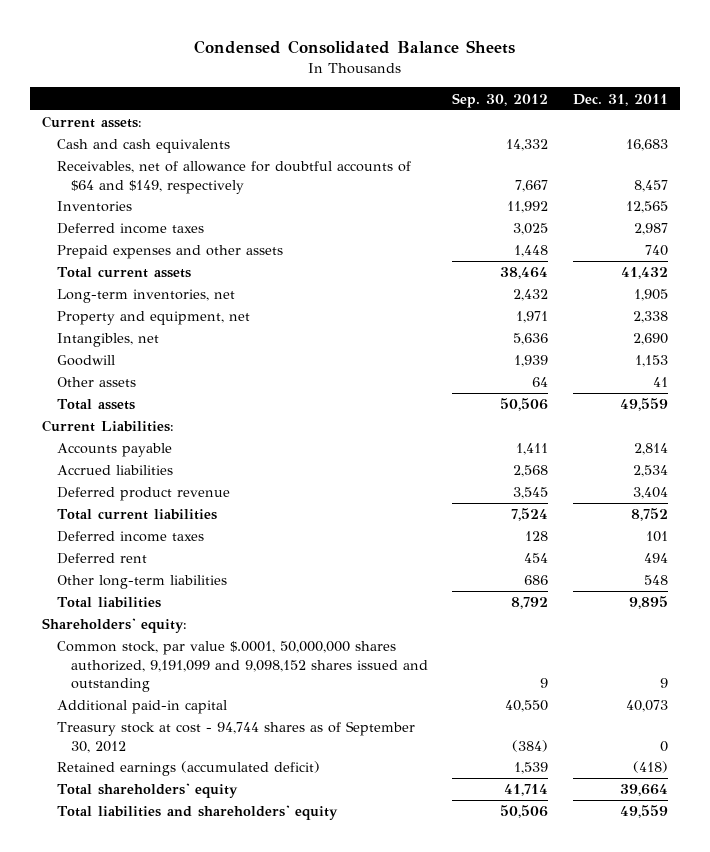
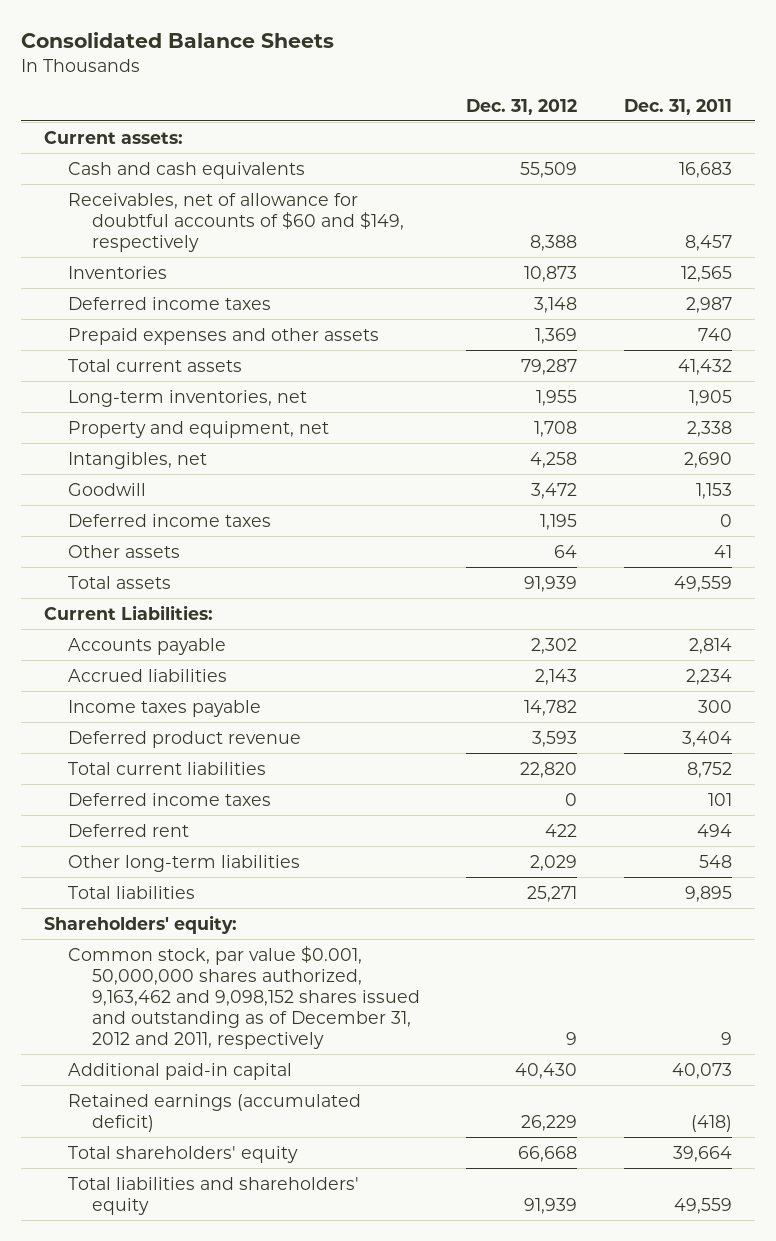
[194,39,516,54] Condensed Consolidated Balance Sheets -> [20,32,334,49] Consolidated Balance Sheets
[452,92,549,108] Sep. 30, 2012 -> none
none -> [466,98,578,115] Dec. 31, 2012
[56,161,411,194] Receivables, net of allowance for doubtful accounts of $64 and $149, respectively -> [67,192,404,252] Receivables, net of allowance for doubtful accounts of $60 and $149, respectively
none -> [67,513,271,527] Deferred income taxes
[632,465,668,478] 2,534 -> [685,668,732,685] 2,234
none -> [67,699,261,717] Income taxes payable
[56,641,428,692] Common stock, par value $.0001, 50,000,000 shares authorized, 9,191,099 and 9,098,152 shares issued and outstanding -> [67,945,420,1049] Common stock, par value $0.001, 50,000,000 shares authorized, 9,163,462 and 9,098,152 shares issued and outstanding as of December 31, 2012 and 2011, respectively
[56,721,415,753] Treasury stock at cost - 94,744 shares as of September 30, 2012 -> none

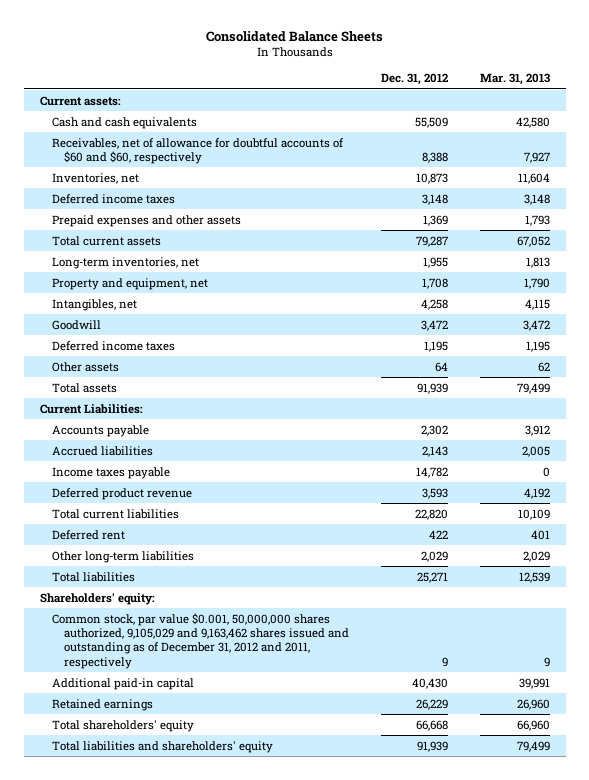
[623,98,732,115] Dec. 31, 2011 -> none
none -> [479,73,550,86] Mar. 31, 2013
[67,192,404,252] Receivables, net of allowance for doubtful accounts of $60 and $149, respectively -> [51,137,344,164] Receivables, net of allowance for doubtful accounts of $60 and $60, respectively
[67,265,167,279] Inventories -> [51,172,139,184] Inventories, net
[67,792,271,806] Deferred income taxes -> none
[67,945,420,1049] Common stock, par value $0.001, 50,000,000 shares authorized, 9,163,462 and 9,098,152 shares issued and outstanding as of December 31, 2012 and 2011, respectively -> [51,612,349,669] Common stock, par value $0.001, 50,000,000 shares authorized, 9,105,029 and 9,163,462 shares issued and outstanding as of December 31, 2012 and 2011, respectively
[67,1093,361,1132] Retained earnings (accumulated deficit) -> [51,698,153,711] Retained earnings

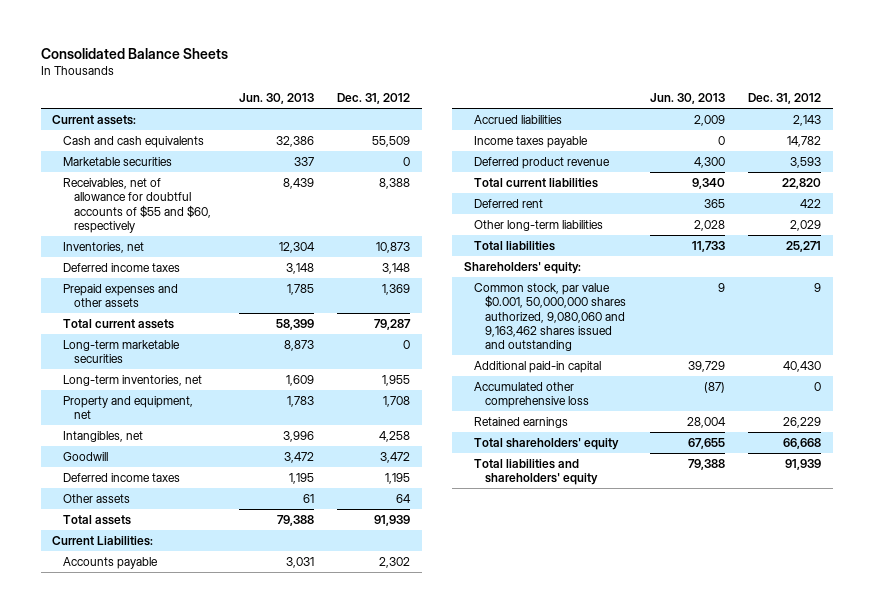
[479,73,550,86] Mar. 31, 2013 -> none
none -> [238,93,314,105] Jun. 30, 2013
none -> [63,156,173,166] Marketable securities
[51,137,344,164] Receivables, net of allowance for doubtful accounts of $60 and $60, respectively -> [63,177,212,234] Receivables, net of allowance for doubtful accounts of $55 and $60, respectively
none -> [63,339,181,364] Long-term marketable securities
[51,612,349,669] Common stock, par value $0.001, 50,000,000 shares authorized, 9,105,029 and 9,163,462 shares issued and outstanding as of December 31, 2012 and 2011, respectively -> [474,282,627,352] Common stock, par value $0.001, 50,000,000 shares authorized, 9,080,060 and 9,163,462 shares issued and outstanding
none -> [474,381,590,409] Accumulated other comprehensive loss

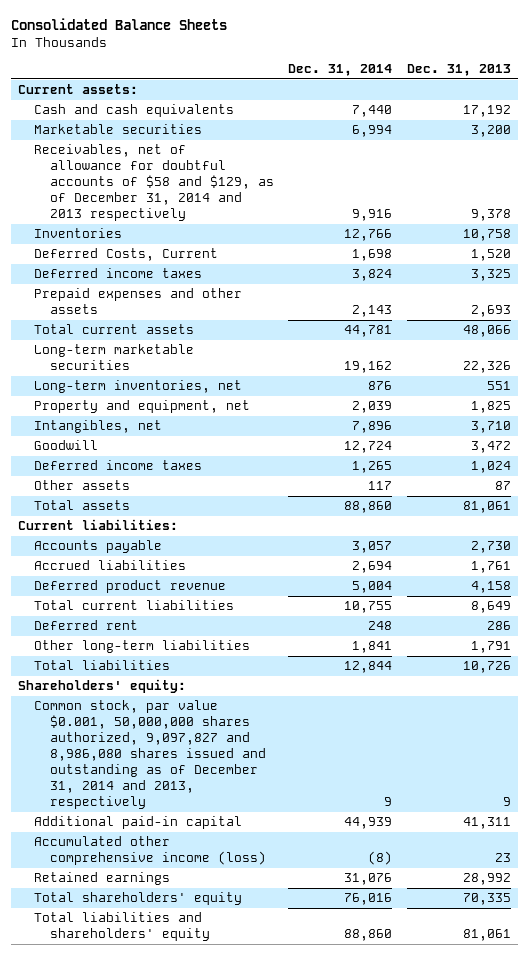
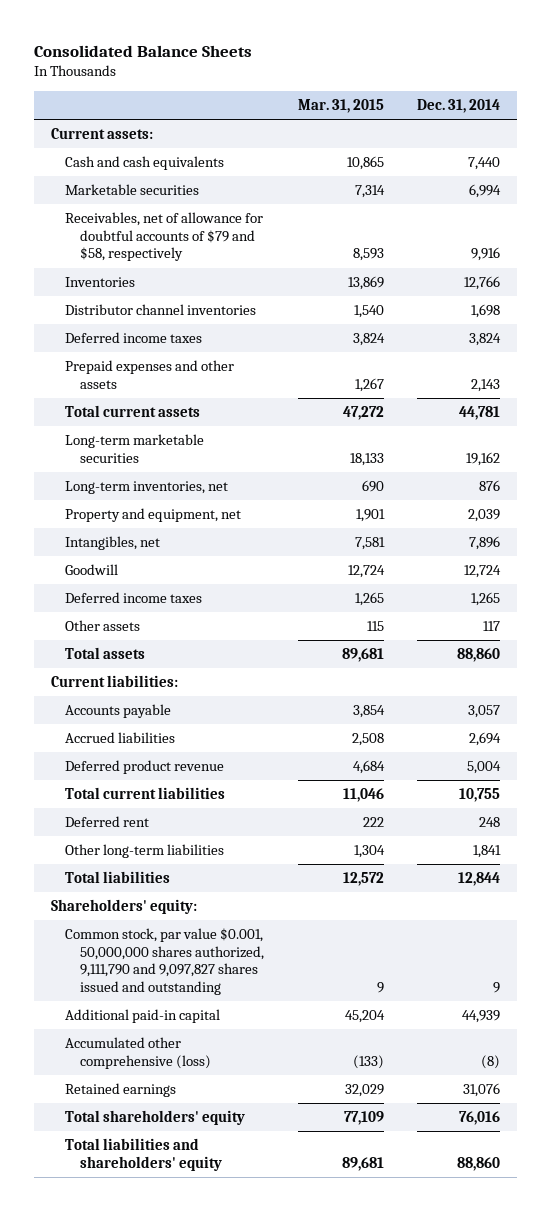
[406,64,511,77] Dec. 31, 2013 -> none
none -> [297,98,384,113] Mar. 31, 2015
[34,144,275,222] Receivables, net of allowance for doubtful accounts of $58 and $129, as of December 31, 2014 and 2013 respectively -> [65,212,264,262] Receivables, net of allowance for doubtful accounts of $79 and $58, respectively
[34,248,219,262] Deferred Costs, Current -> [65,304,257,316] Distributor channel inventories
[34,700,267,809] Common stock, par value $0.001, 50,000,000 shares authorized, 9,097,827 and 8,986,080 shares issued and outstanding as of December 31, 2014 and 2013, respectively -> [65,928,265,996] Common stock, par value $0.001, 50,000,000 shares authorized, 9,111,790 and 9,097,827 shares issued and outstanding
[34,836,267,866] Accumulated other comprehensive income (loss) -> [65,1037,212,1069] Accumulated other comprehensive (loss)

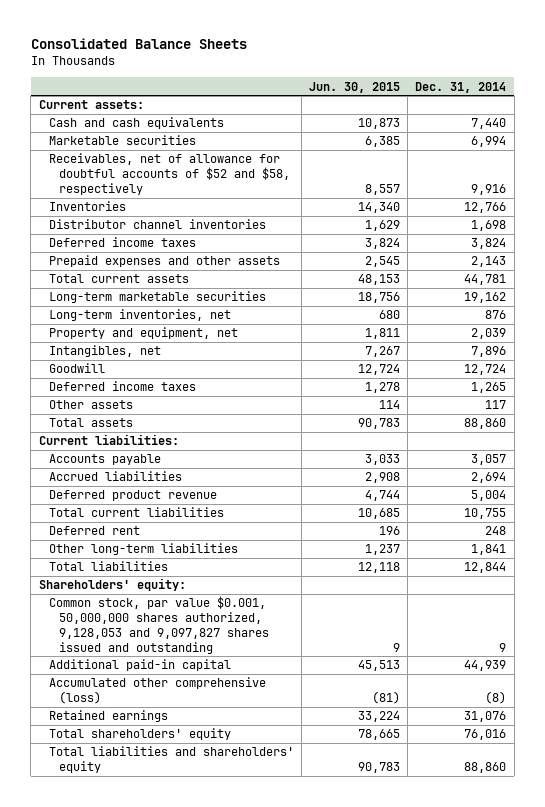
[297,98,384,113] Mar. 31, 2015 -> none
none -> [309,81,401,93] Jun. 30, 2015
[65,212,264,262] Receivables, net of allowance for doubtful accounts of $79 and $58, respectively -> [48,153,291,195] Receivables, net of allowance for doubtful accounts of $52 and $58, respectively
[65,928,265,996] Common stock, par value $0.001, 50,000,000 shares authorized, 9,111,790 and 9,097,827 shares issued and outstanding -> [48,596,270,654] Common stock, par value $0.001, 50,000,000 shares authorized, 9,128,053 and 9,097,827 shares issued and outstanding

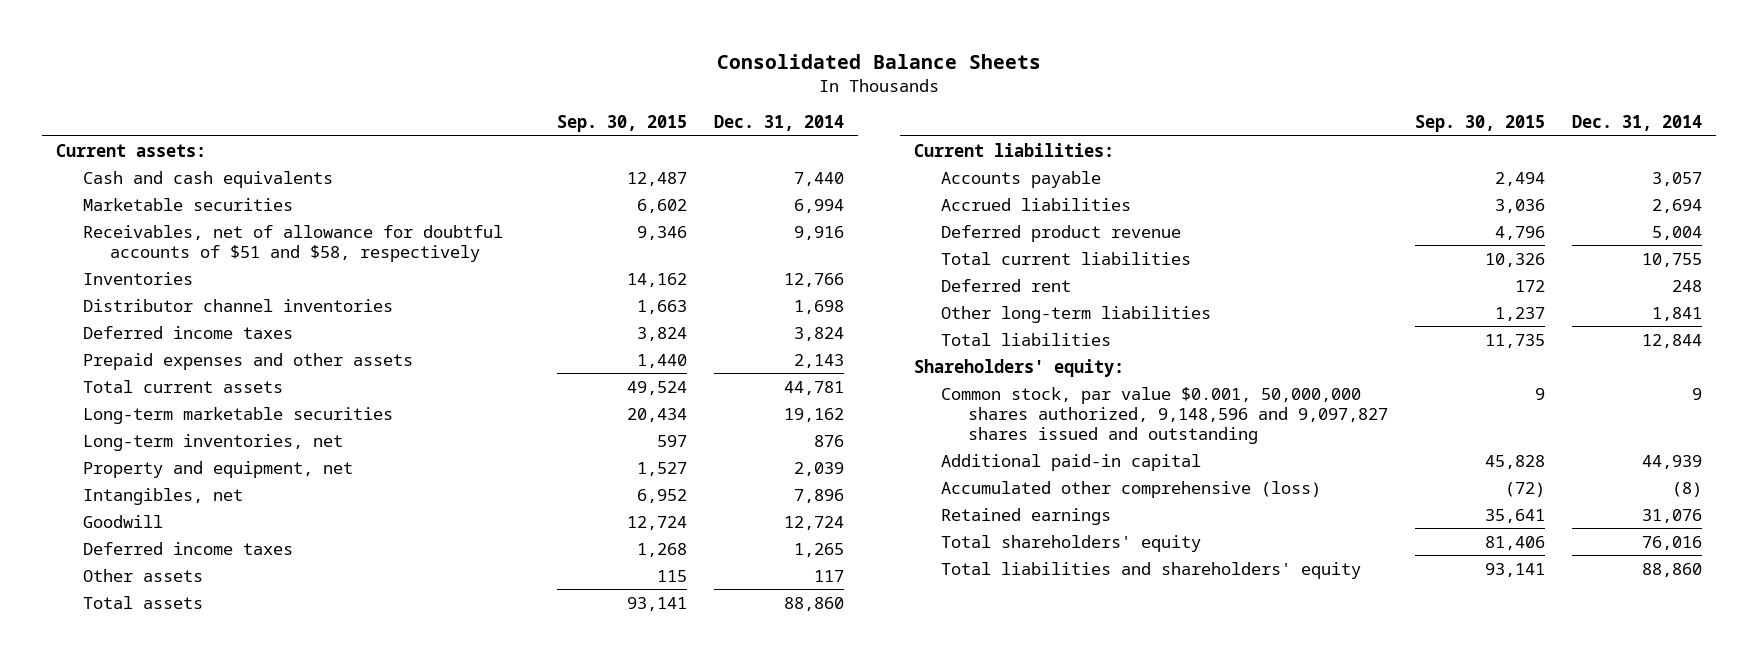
[309,81,401,93] Jun. 30, 2015 -> none
none -> [557,115,688,133] Sep. 30, 2015
[48,153,291,195] Receivables, net of allowance for doubtful accounts of $52 and $58, respectively -> [82,224,503,262] Receivables, net of allowance for doubtful accounts of $51 and $58, respectively
[48,596,270,654] Common stock, par value $0.001, 50,000,000 shares authorized, 9,128,053 and 9,097,827 shares issued and outstanding -> [940,386,1388,444] Common stock, par value $0.001, 50,000,000 shares authorized, 9,148,596 and 9,097,827 shares issued and outstanding

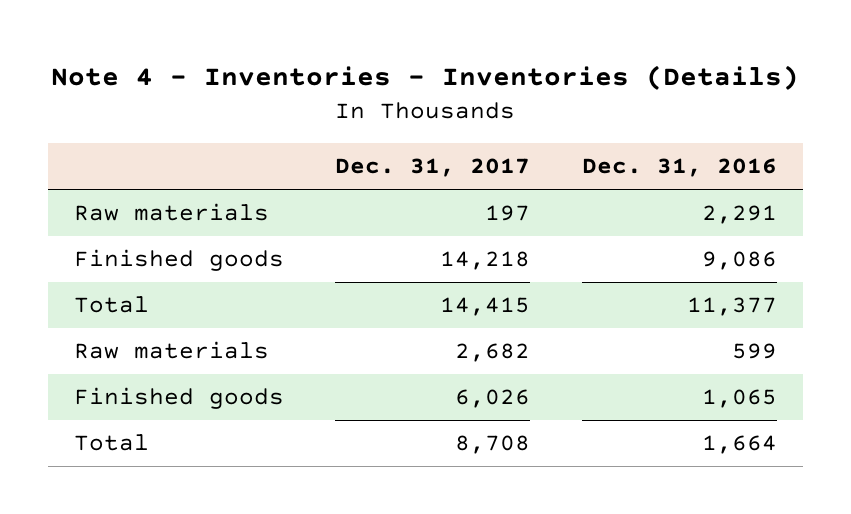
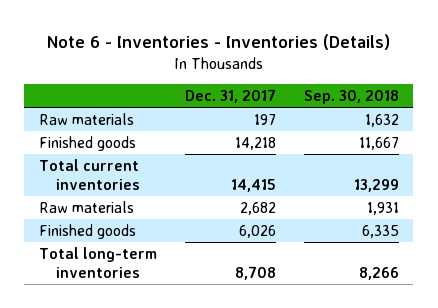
[51,65,800,91] Note 4 - Inventories - Inventories (Details) -> [46,34,390,51] Note 6 - Inventories - Inventories (Details)
[582,158,778,178] Dec. 31, 2016 -> none
none -> [304,89,400,104] Sep. 30, 2018
[73,296,149,314] Total -> [38,158,141,190] Total current inventories
[73,434,149,452] Total -> [38,246,157,278] Total long-term inventories

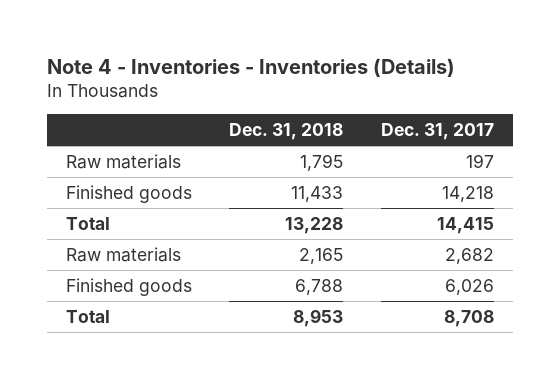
[46,34,390,51] Note 6 - Inventories - Inventories (Details) -> [47,57,456,77] Note 4 - Inventories - Inventories (Details)
[304,89,400,104] Sep. 30, 2018 -> none
none -> [229,123,344,141] Dec. 31, 2018
[38,158,141,190] Total current inventories -> [65,216,110,230] Total
[38,246,157,278] Total long-term inventories -> [65,309,110,323] Total

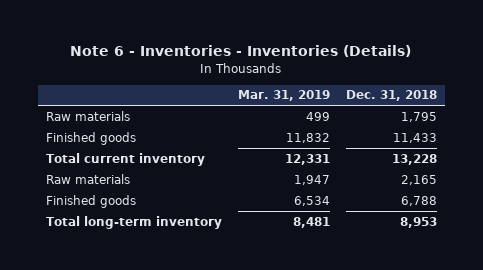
[47,57,456,77] Note 4 - Inventories - Inventories (Details) -> [70,45,412,58] Note 6 - Inventories - Inventories (Details)
[381,123,495,141] Dec. 31, 2017 -> none
none -> [237,90,330,102] Mar. 31, 2019
[65,216,110,230] Total -> [45,152,205,166] Total current inventory
[65,309,110,323] Total -> [45,215,222,229] Total long-term inventory

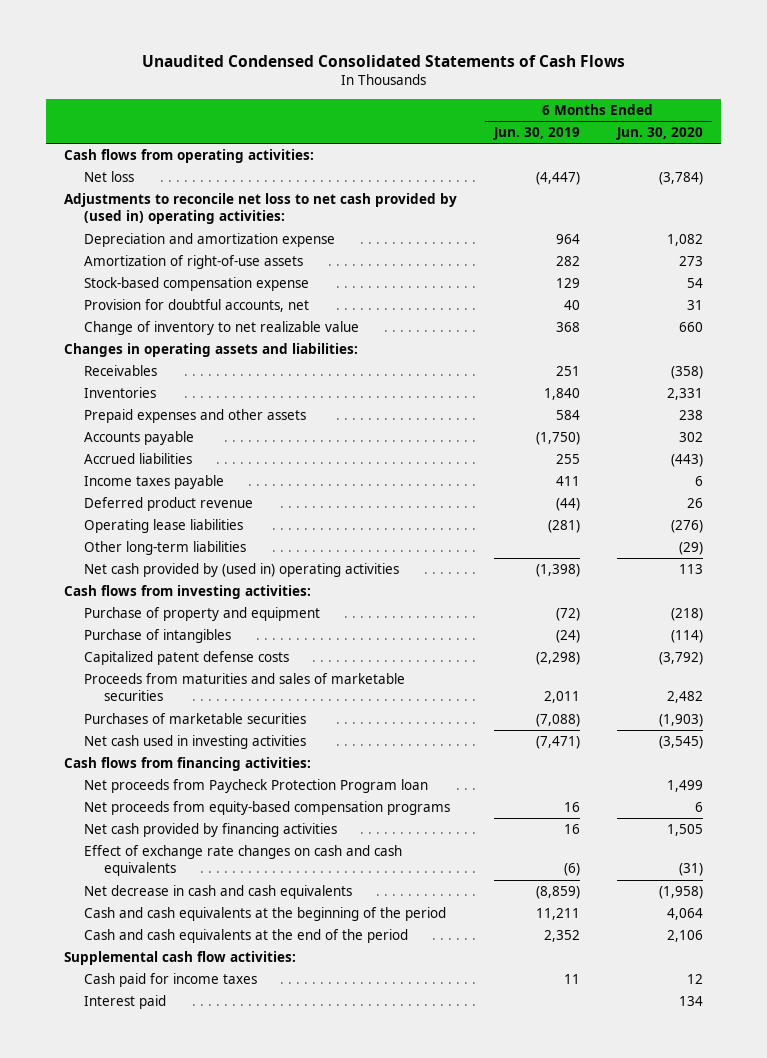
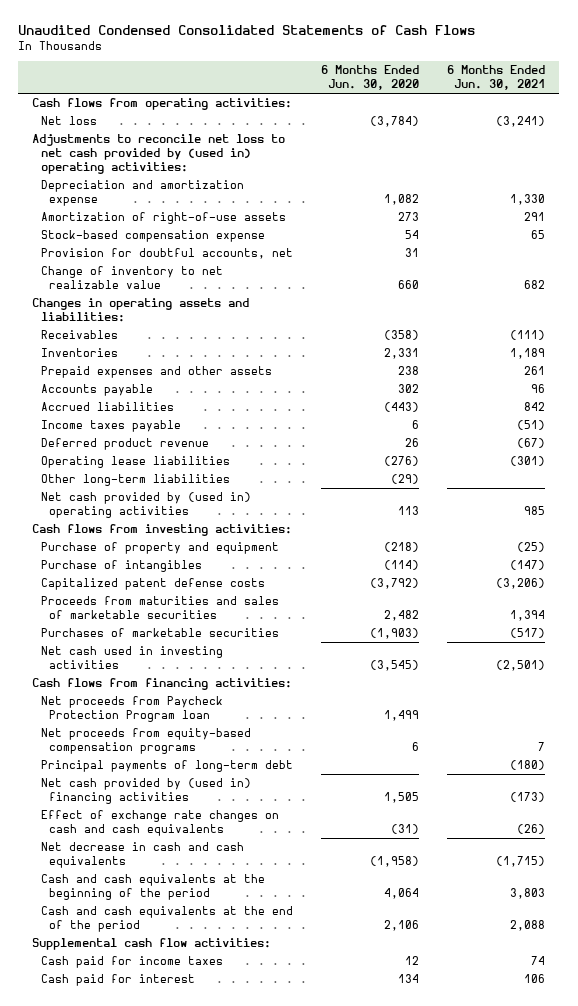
[493,127,581,141] Jun. 30, 2019 -> none
none -> [447,65,546,91] 6 Months Ended Jun. 30, 2021
none -> [40,760,293,773] Principal payments of long-term debt
[84,823,338,838] Net cash provided by financing activities -> [40,778,251,805] Net cash provided by (used in) financing activities
[84,995,167,1010] Interest paid -> [40,974,195,987] Cash paid for interest

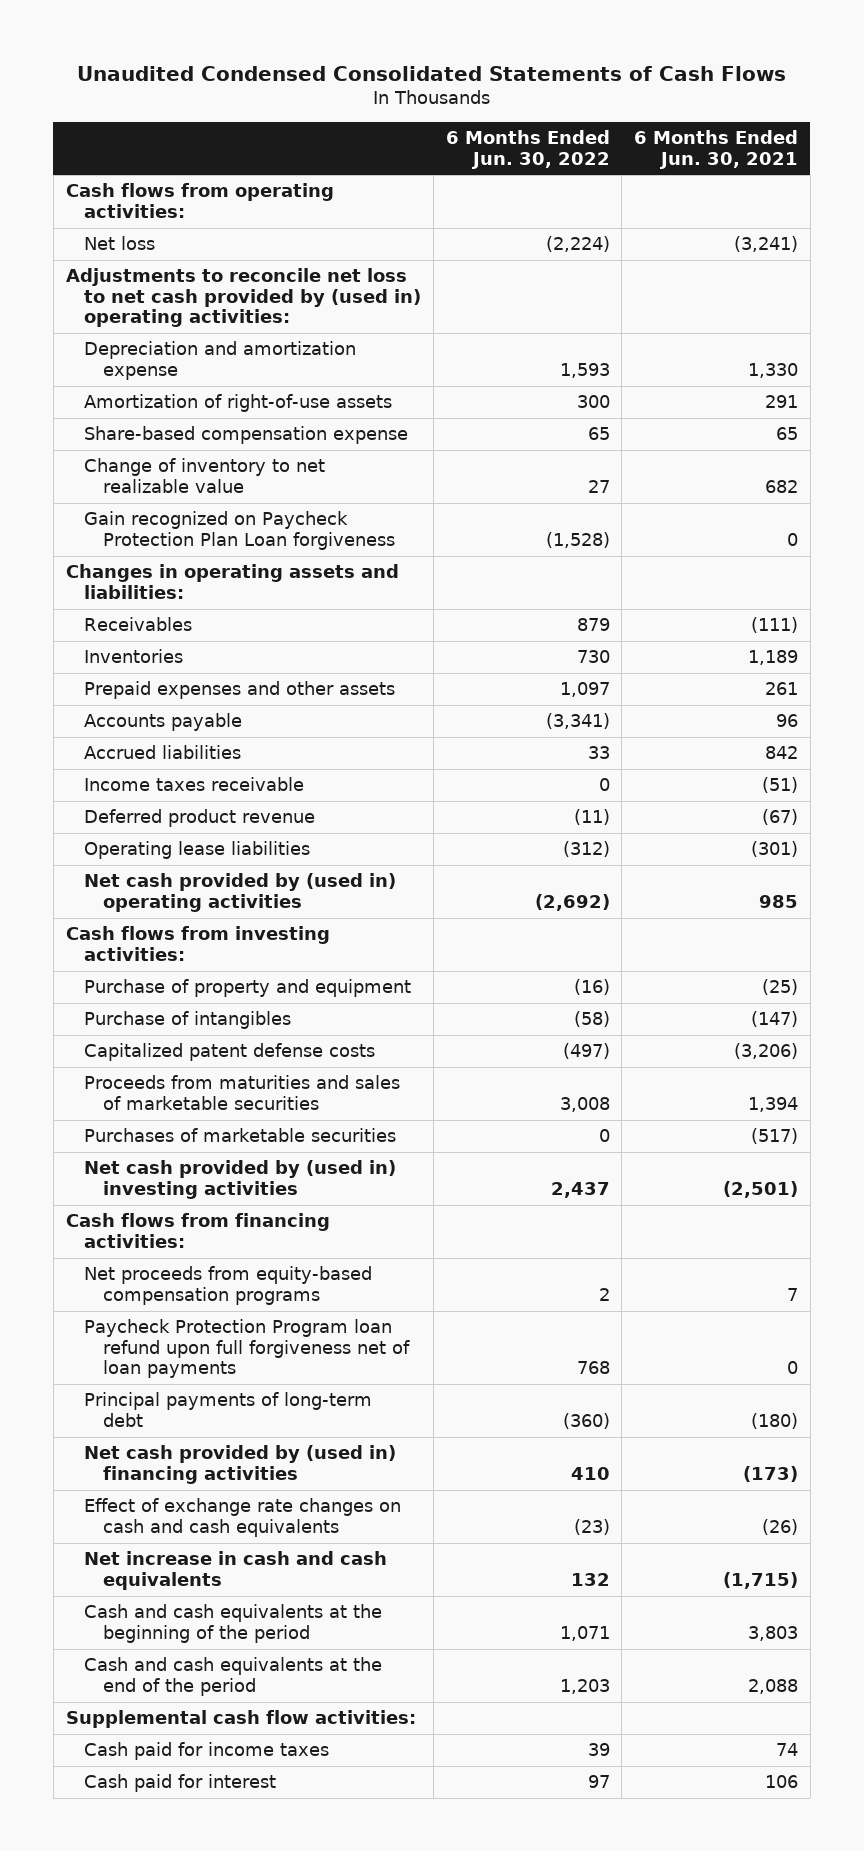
[320,65,419,91] 6 Months Ended Jun. 30, 2020 -> none
none -> [445,130,610,169] 6 Months Ended Jun. 30, 2022
[40,248,293,260] Provision for doubtful accounts, net -> none
[40,230,265,243] Stock-based compensation expense -> [84,426,409,445] Share-based compensation expense
none -> [84,511,396,550] Gain recognized on Paycheck Protection Plan Loan forgiveness
[40,420,181,433] Income taxes payable -> [84,777,305,792] Income taxes receivable
[40,474,230,487] Other long-term liabilities -> none
[40,646,223,670] Net cash used in investing activities -> [84,1160,397,1199] Net cash provided by (used in) investing activities
[40,696,223,723] Net proceeds from Paycheck Protection Program loan -> none
none -> [84,1319,411,1379] Paycheck Protection Program loan refund upon full forgiveness net of loan payments
[40,842,244,869] Net decrease in cash and cash equivalents -> [84,1551,388,1590] Net increase in cash and cash equivalents

